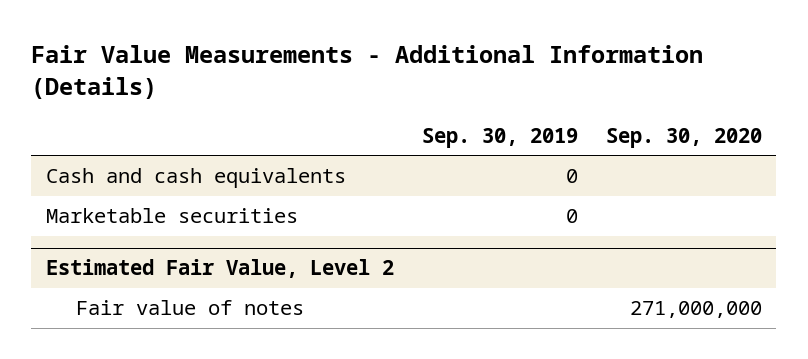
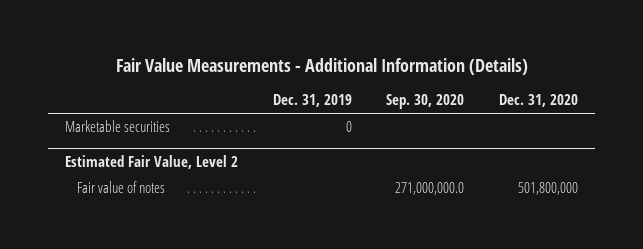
[421,127,578,148] Sep. 30, 2019 -> none
none -> [272,94,352,108] Dec. 31, 2019
none -> [498,94,578,108] Dec. 31, 2020
[45,168,346,189] Cash and cash equivalents -> none
[630,301,763,319] 271,000,000 -> [395,182,465,196] 271,000,000.0

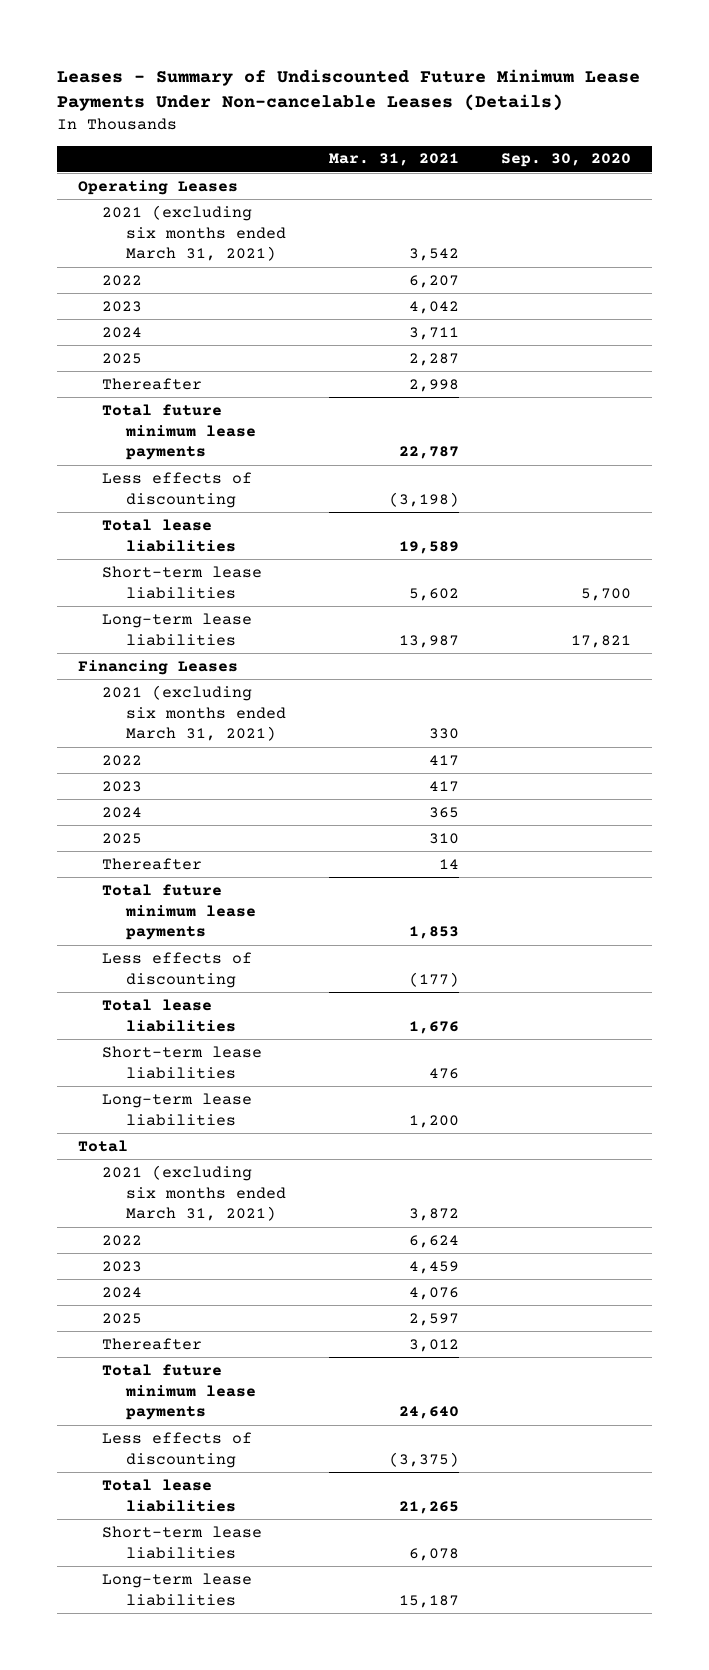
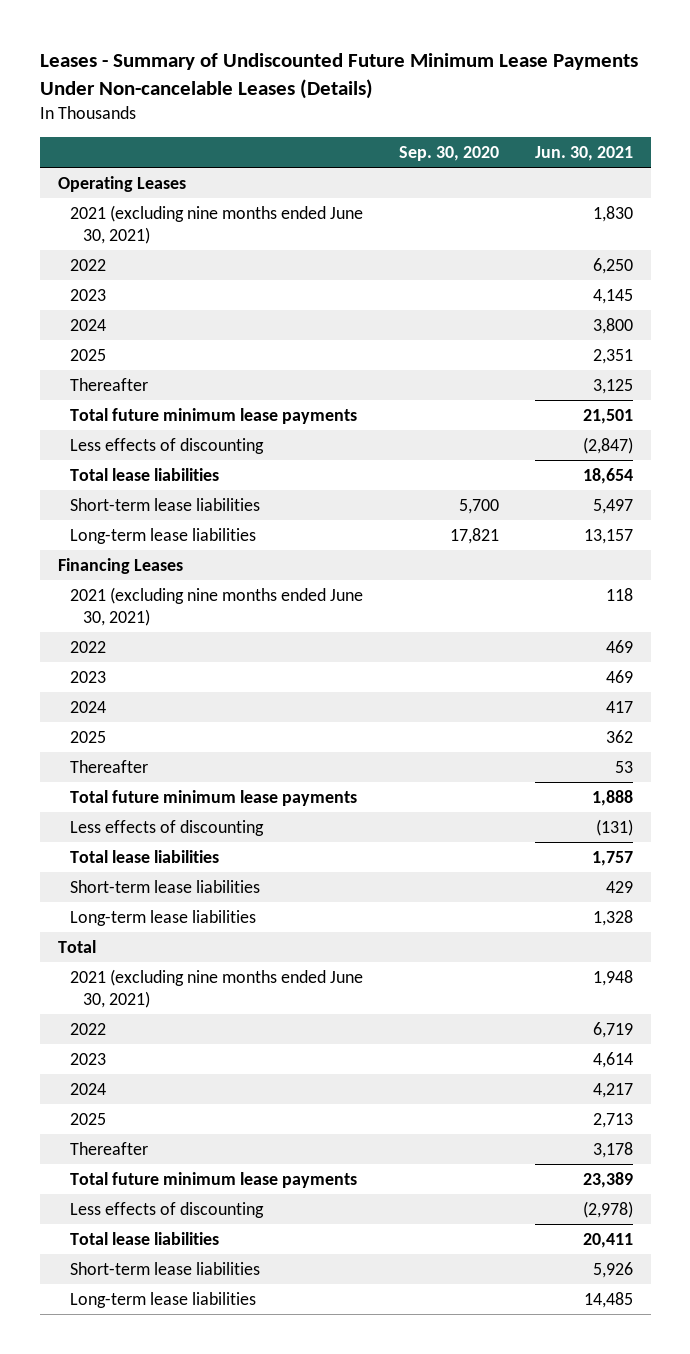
[328,153,459,167] Mar. 31, 2021 -> none
none -> [534,145,633,161] Jun. 30, 2021
[102,204,287,262] 2021 (excluding six months ended March 31, 2021) -> [70,204,364,244] 2021 (excluding nine months ended June 30, 2021)
[102,684,287,742] 2021 (excluding six months ended March 31, 2021) -> [70,586,364,626] 2021 (excluding nine months ended June 30, 2021)
[102,1164,287,1222] 2021 (excluding six months ended March 31, 2021) -> [70,968,364,1008] 2021 (excluding nine months ended June 30, 2021)

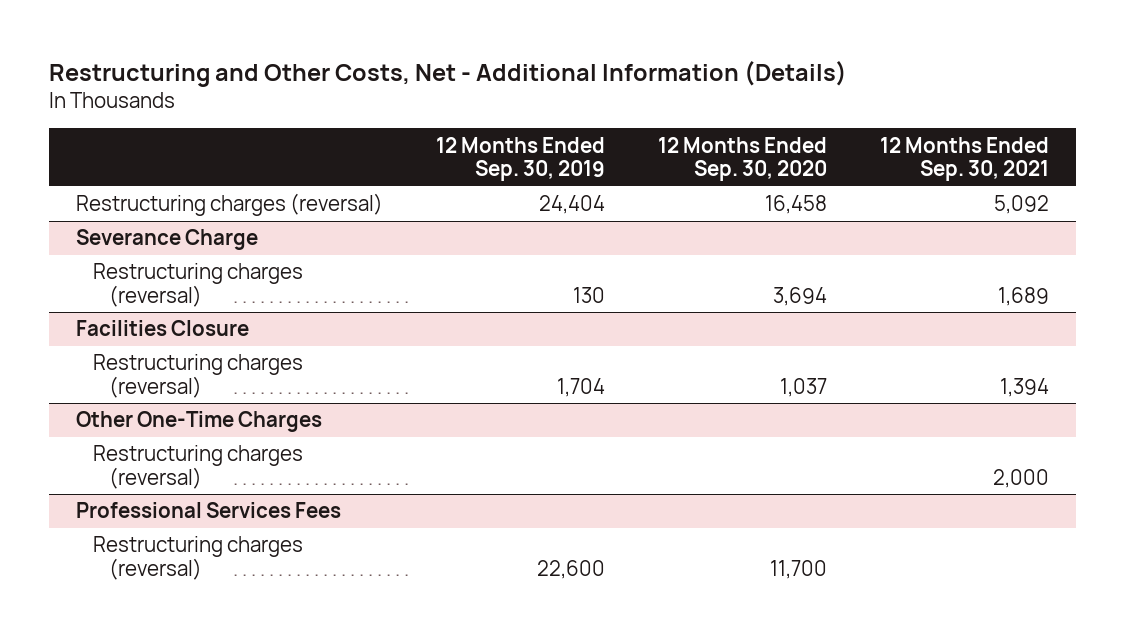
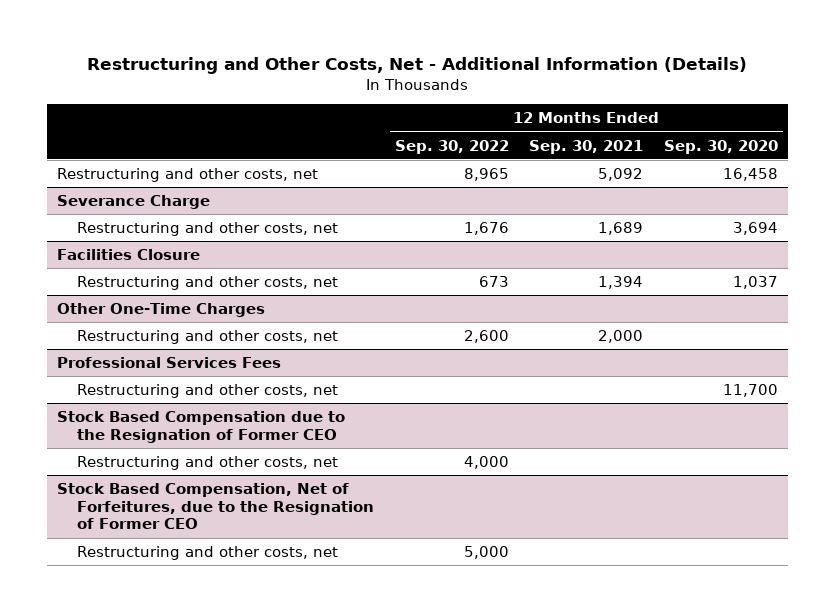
[435,136,605,182] 12 Months Ended Sep. 30, 2019 -> none
none -> [394,139,509,154] Sep. 30, 2022
[75,193,383,217] Restructuring charges (reversal) -> [56,168,318,183] Restructuring and other costs, net
[92,263,303,307] Restructuring charges (reversal) -> [77,222,339,237] Restructuring and other costs, net
[92,354,303,398] Restructuring charges (reversal) -> [77,276,339,291] Restructuring and other costs, net
[92,445,303,489] Restructuring charges (reversal) -> [77,330,339,345] Restructuring and other costs, net
[92,536,303,580] Restructuring charges (reversal) -> [77,384,339,399] Restructuring and other costs, net
none -> [56,411,345,443] Stock Based Compensation due to the Resignation of Former CEO
none -> [77,456,339,471] Restructuring and other costs, net
none -> [56,483,375,530] Stock Based Compensation, Net of Forfeitures, due to the Resignation of Former CEO
none -> [77,546,339,561] Restructuring and other costs, net

